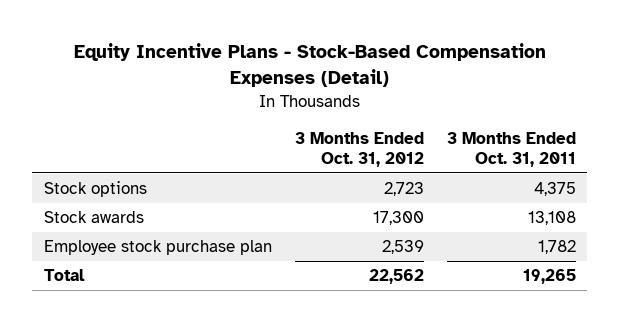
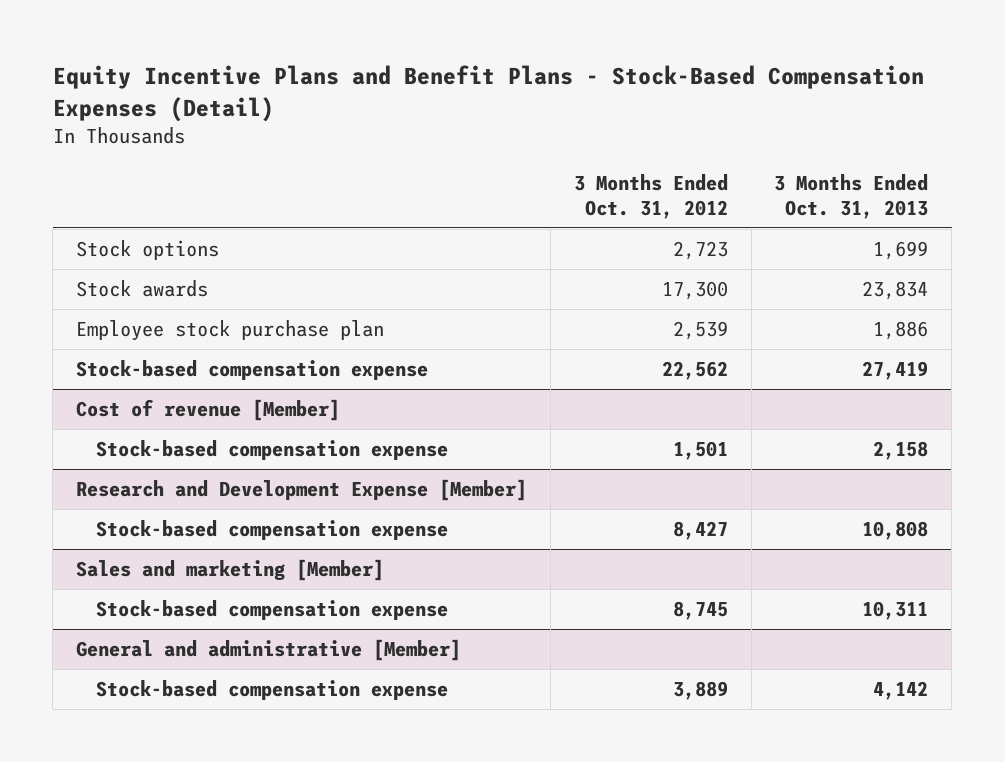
[73,43,546,88] Equity Incentive Plans - Stock-Based Compensation Expenses (Detail) -> [52,65,924,122] Equity Incentive Plans and Benefit Plans - Stock-Based Compensation Expenses (Detail)
[446,131,576,167] 3 Months Ended Oct. 31, 2011 -> none
none -> [774,173,929,219] 3 Months Ended Oct. 31, 2013
[43,269,85,282] Total -> [76,359,429,380] Stock-based compensation expense
none -> [76,398,341,421] Cost of revenue [Member]
none -> [95,439,448,460] Stock-based compensation expense
none -> [76,478,528,501] Research and Development Expense [Member]
none -> [95,519,448,540] Stock-based compensation expense
none -> [76,558,385,581] Sales and marketing [Member]
none -> [95,599,448,620] Stock-based compensation expense
none -> [76,638,462,661] General and administrative [Member]
none -> [95,679,448,700] Stock-based compensation expense

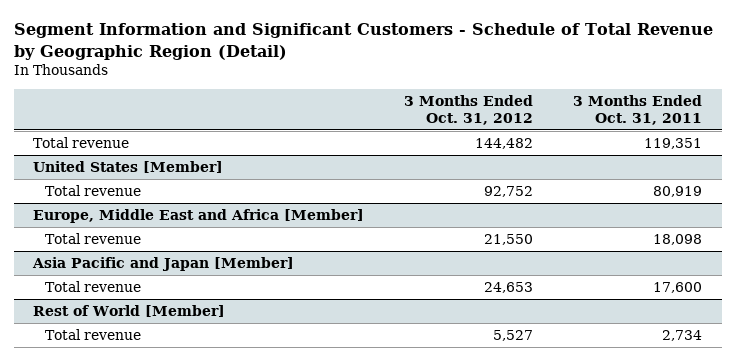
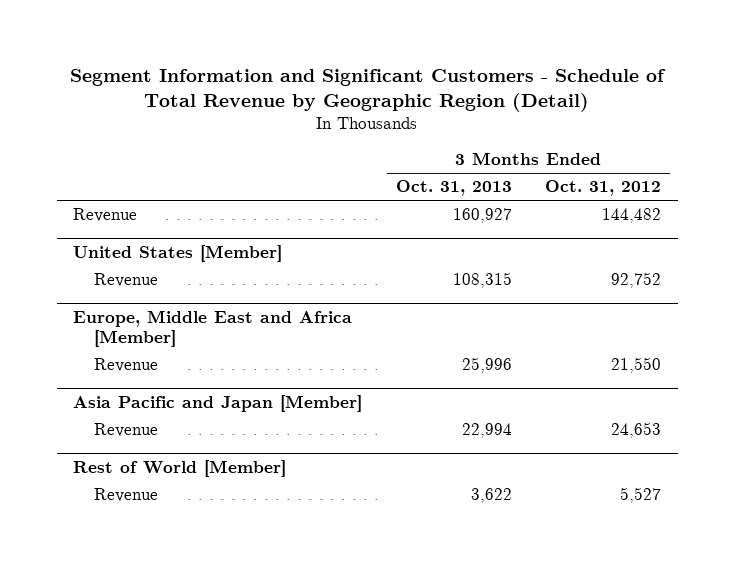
[573,95,703,125] 3 Months Ended Oct. 31, 2011 -> none
none -> [395,180,512,197] Oct. 31, 2013
[33,136,130,148] Total revenue -> [73,208,138,223] Revenue
[45,184,142,196] Total revenue -> [93,273,158,288] Revenue
[45,232,142,244] Total revenue -> [93,358,158,373] Revenue
[45,280,142,292] Total revenue -> [93,423,158,438] Revenue
[45,328,142,340] Total revenue -> [93,488,158,503] Revenue

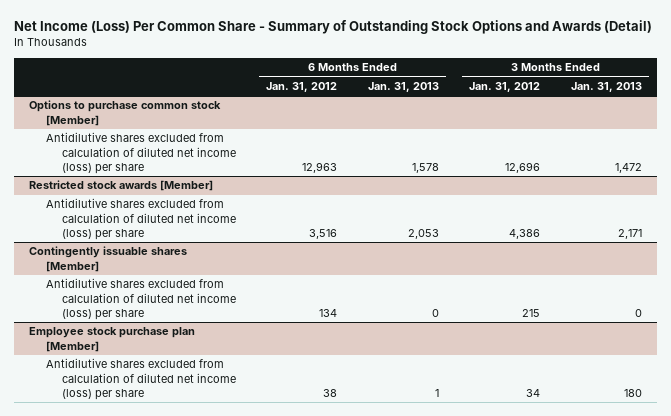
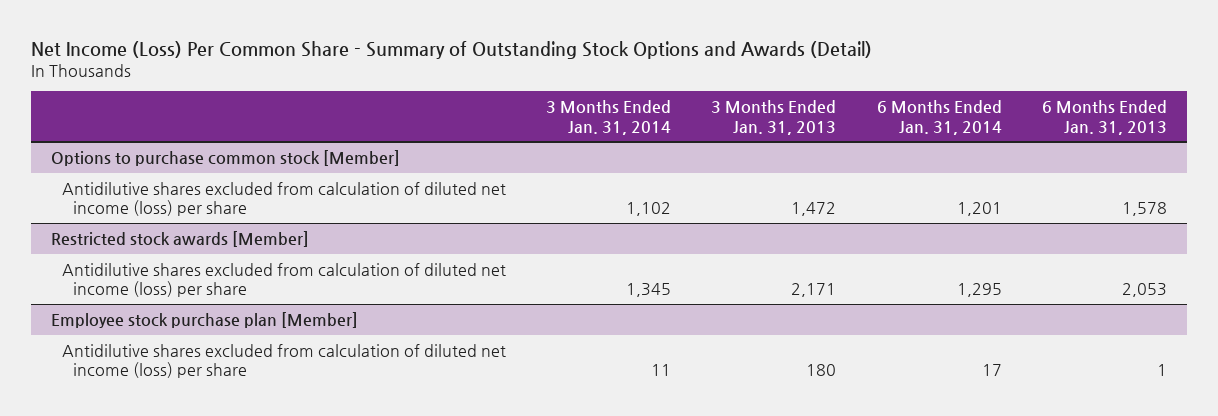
[266,81,338,92] Jan. 31, 2012 -> none
[469,81,541,92] Jan. 31, 2012 -> none
none -> [546,100,672,135] 3 Months Ended Jan. 31, 2014
none -> [876,100,1002,135] 6 Months Ended Jan. 31, 2014
[29,246,188,272] Contingently issuable shares [Member] -> none
[45,278,236,320] Antidilutive shares excluded from calculation of diluted net income (loss) per share -> none

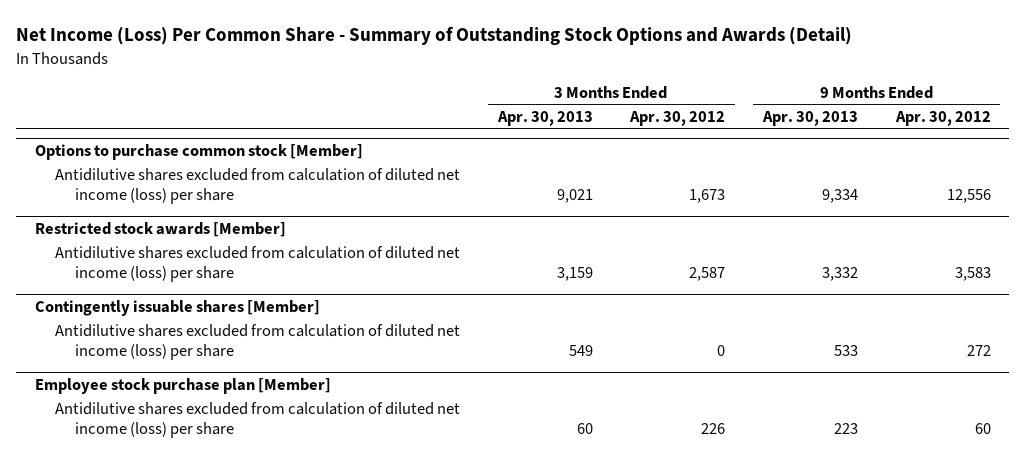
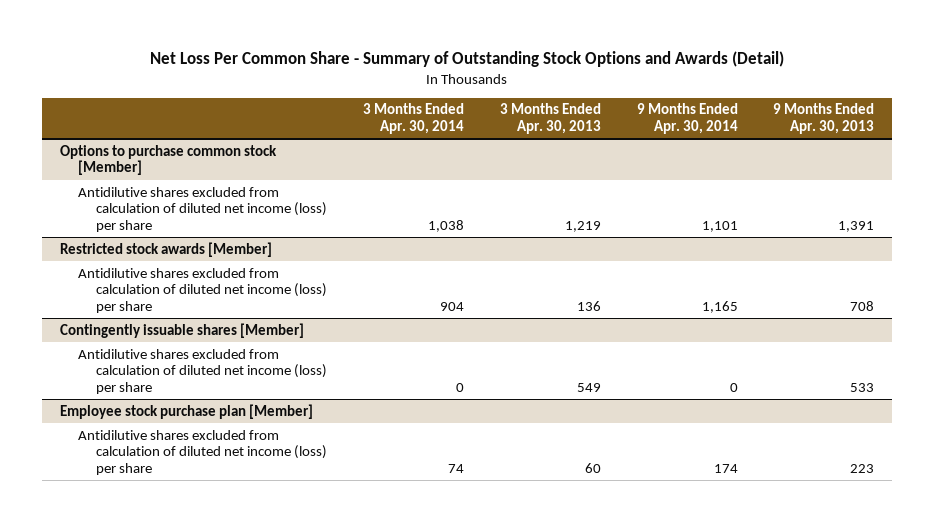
[15,26,852,46] Net Income (Loss) Per Common Share - Summary of Outstanding Stock Options and Awards (Detail) -> [150,51,785,68] Net Loss Per Common Share - Summary of Outstanding Stock Options and Awards (Detail)
[629,110,726,126] Apr. 30, 2012 -> none
[894,110,991,126] Apr. 30, 2012 -> none
none -> [362,103,464,135] 3 Months Ended Apr. 30, 2014
none -> [636,103,738,135] 9 Months Ended Apr. 30, 2014
[556,189,593,204] 9,021 -> [564,220,601,232] 1,219
[821,189,858,204] 9,334 -> [838,220,875,232] 1,391
[556,267,593,282] 3,159 -> [576,300,601,311] 136
[821,267,858,282] 3,332 -> [850,300,875,311] 708

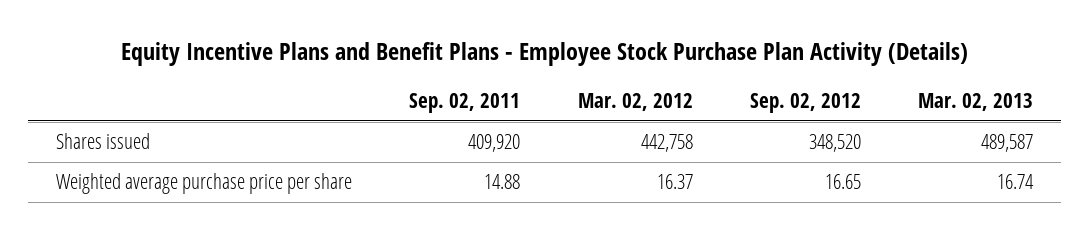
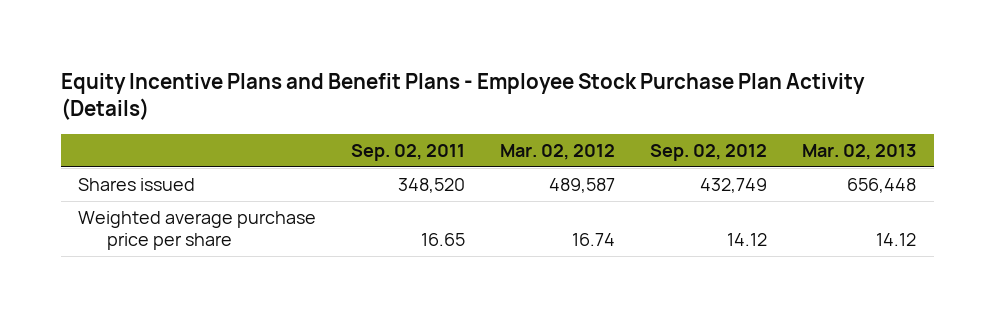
[468,134,521,153] 409,920 -> [398,177,466,193] 348,520
[640,134,693,153] 442,758 -> [549,177,616,193] 489,587
[808,134,861,153] 348,520 -> [700,177,768,193] 432,749
[980,134,1033,153] 489,587 -> [847,177,917,193] 656,448
[484,174,521,190] 14.88 -> [421,232,466,246] 16.65
[656,174,693,190] 16.37 -> [572,232,616,246] 16.74
[824,174,861,190] 16.65 -> [727,232,768,246] 14.12
[996,174,1034,190] 16.74 -> [876,232,917,246] 14.12

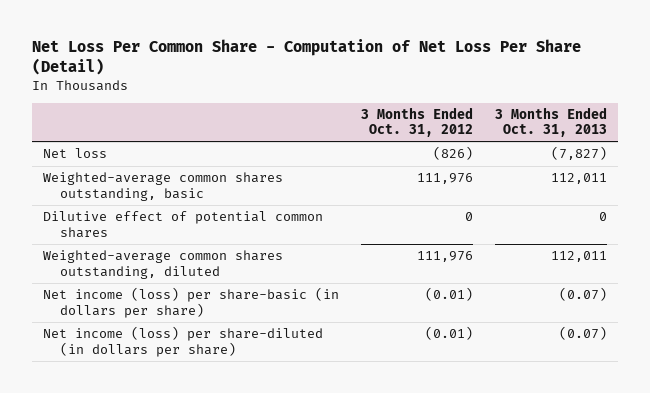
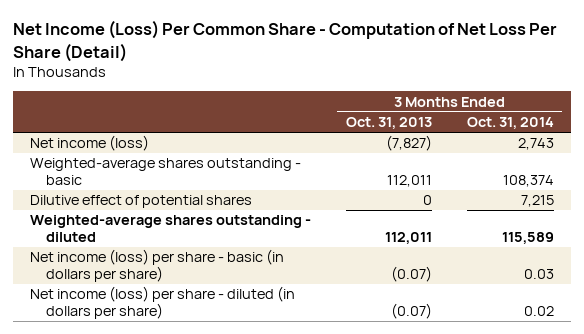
[32,39,582,76] Net Loss Per Common Share - Computation of Net Loss Per Share (Detail) -> [13,20,558,62] Net Income (Loss) Per Common Share - Computation of Net Loss Per Share (Detail)
[360,107,473,138] 3 Months Ended Oct. 31, 2012 -> none
none -> [466,117,554,130] Oct. 31, 2014
[42,148,107,159] Net loss -> [30,135,150,152] Net income (loss)
[42,172,283,201] Weighted-average common shares outstanding, basic -> [30,158,302,186] Weighted-average shares outstanding - basic
[42,211,323,238] Dilutive effect of potential common shares -> [30,195,253,209] Dilutive effect of potential shares
[42,250,283,279] Weighted-average common shares outstanding, diluted -> [30,215,312,243] Weighted-average shares outstanding - diluted
[42,287,339,318] Net income (loss) per share-basic (in dollars per share) -> [30,249,285,283] Net income (loss) per share - basic (in dollars per share)
[42,326,323,357] Net income (loss) per share-diluted (in dollars per share) -> [30,286,296,320] Net income (loss) per share - diluted (in dollars per share)

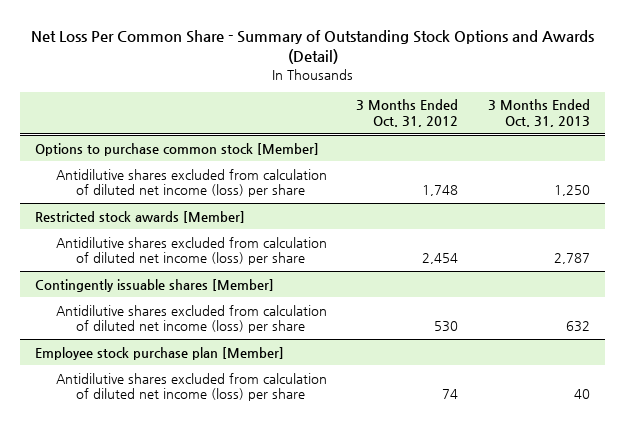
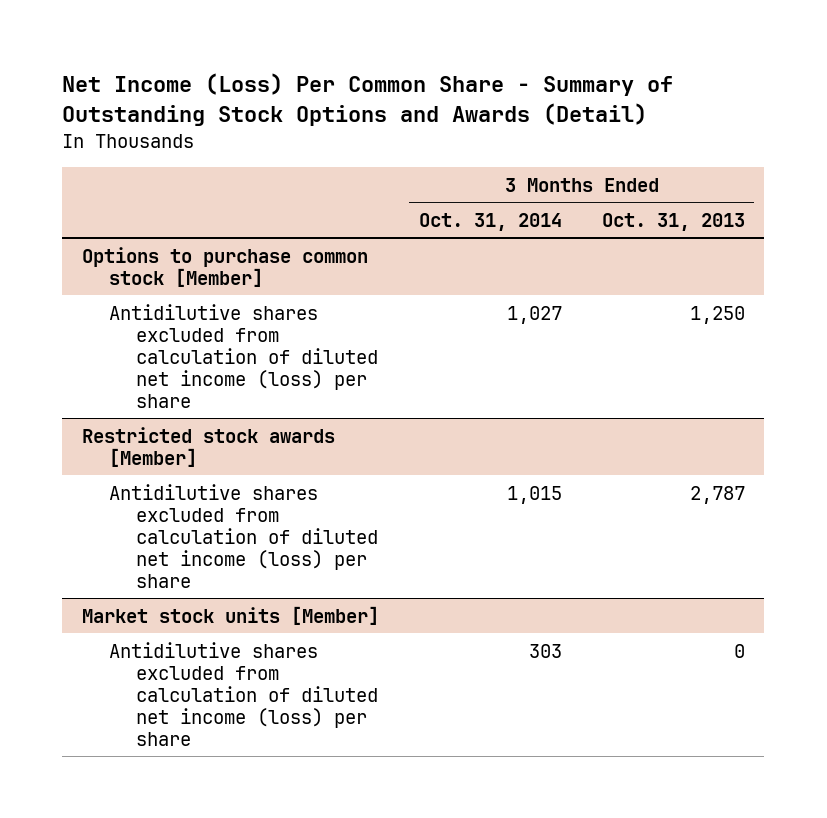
[30,29,594,64] Net Loss Per Common Share - Summary of Outstanding Stock Options and Awards (Detail) -> [62,73,674,126] Net Income (Loss) Per Common Share - Summary of Outstanding Stock Options and Awards (Detail)
[356,99,459,128] 3 Months Ended Oct. 31, 2012 -> none
none -> [418,212,562,231] Oct. 31, 2014
[35,278,275,292] Contingently issuable shares [Member] -> none
[35,346,285,360] Employee stock purchase plan [Member] -> none
[55,372,327,402] Antidilutive shares excluded from calculation of diluted net income (loss) per share -> none
none -> [82,605,380,625] Market stock units [Member]
[566,321,591,333] 632 -> [733,643,745,658] 0

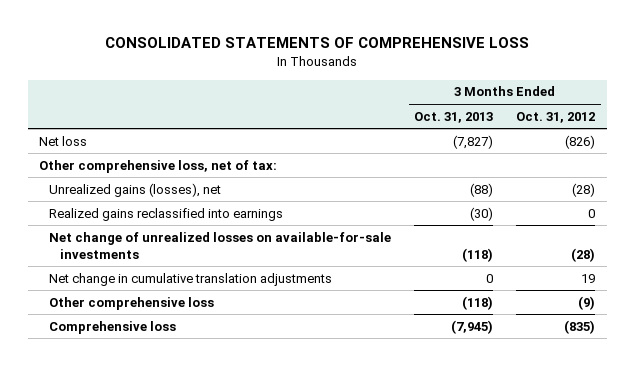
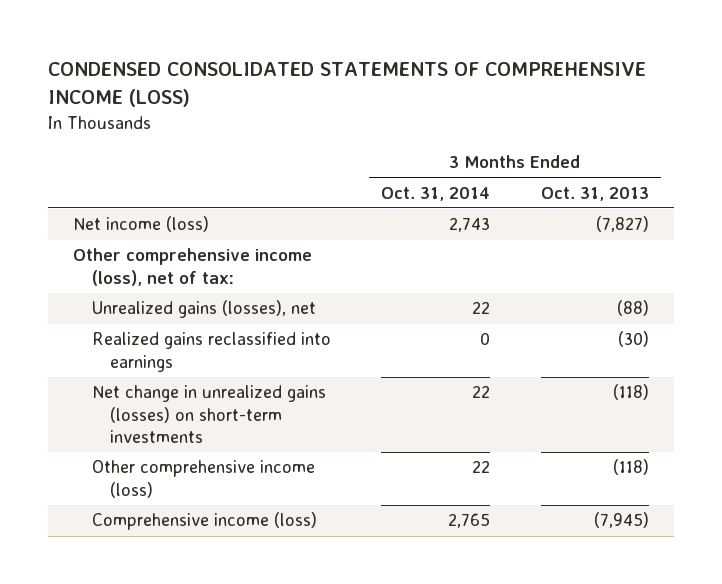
[105,37,530,49] CONSOLIDATED STATEMENTS OF COMPREHENSIVE LOSS -> [48,62,647,108] CONDENSED CONSOLIDATED STATEMENTS OF COMPREHENSIVE INCOME (LOSS)
[516,111,596,123] Oct. 31, 2012 -> none
none -> [381,186,491,201] Oct. 31, 2014
[39,135,88,146] Net loss -> [73,216,210,233] Net income (loss)
[39,159,278,173] Other comprehensive loss, net of tax: -> [73,248,313,286] Other comprehensive income (loss), net of tax:
[49,272,333,286] Net change in cumulative translation adjustments -> none
[49,231,392,259] Net change of unrealized losses on available-for-sale investments -> [91,385,326,443] Net change in unrealized gains (losses) on short-term investments
[49,296,215,310] Other comprehensive loss -> [91,460,315,498] Other comprehensive income (loss)
[49,320,177,334] Comprehensive loss -> [91,512,317,531] Comprehensive income (loss)

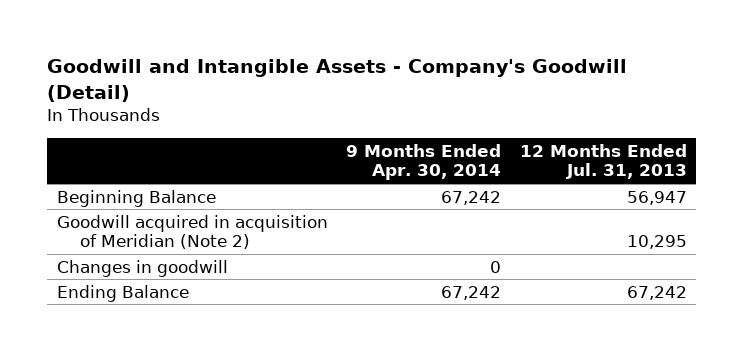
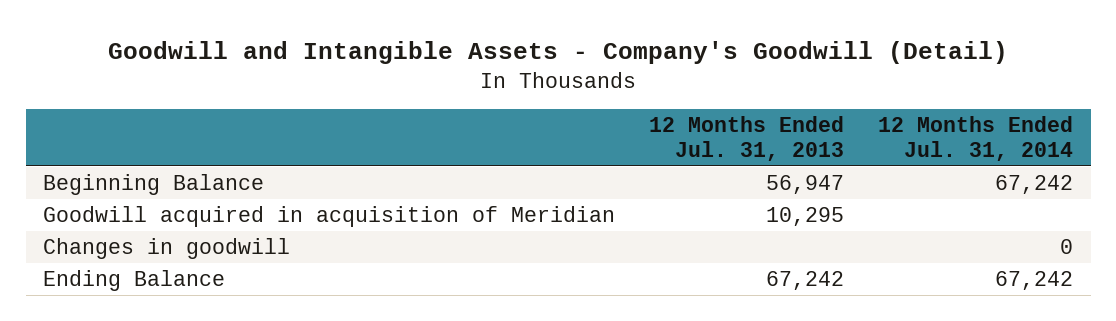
[346,143,502,181] 9 Months Ended Apr. 30, 2014 -> none
none -> [878,115,1074,162] 12 Months Ended Jul. 31, 2014
[56,214,328,250] Goodwill acquired in acquisition of Meridian (Note 2) -> [42,205,615,227] Goodwill acquired in acquisition of Meridian

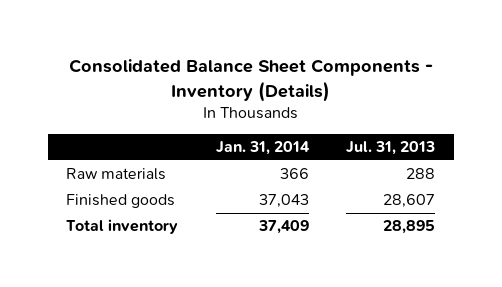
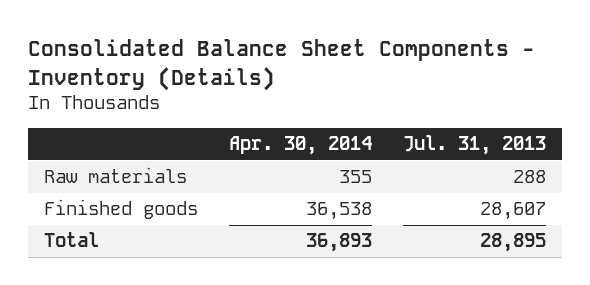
[215,141,310,156] Jan. 31, 2014 -> none
none -> [229,136,373,156] Apr. 30, 2014
[66,219,179,235] Total inventory -> [43,232,99,248] Total

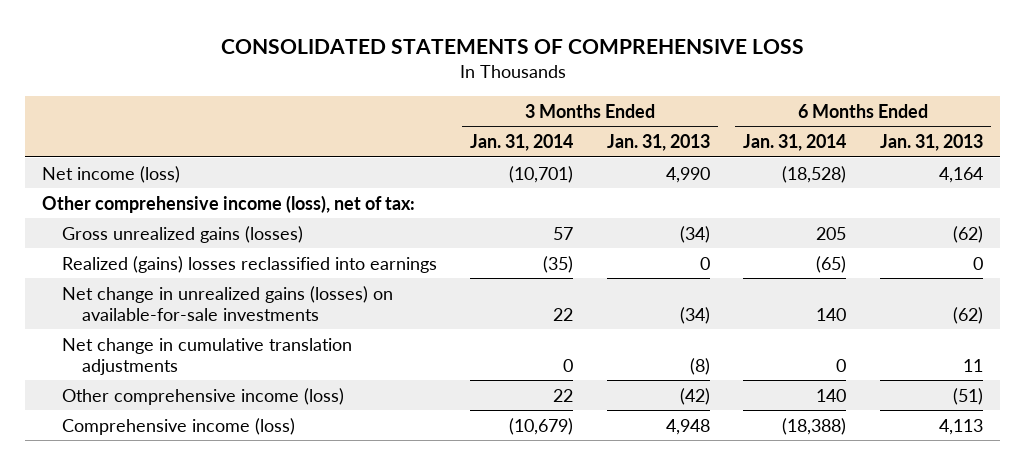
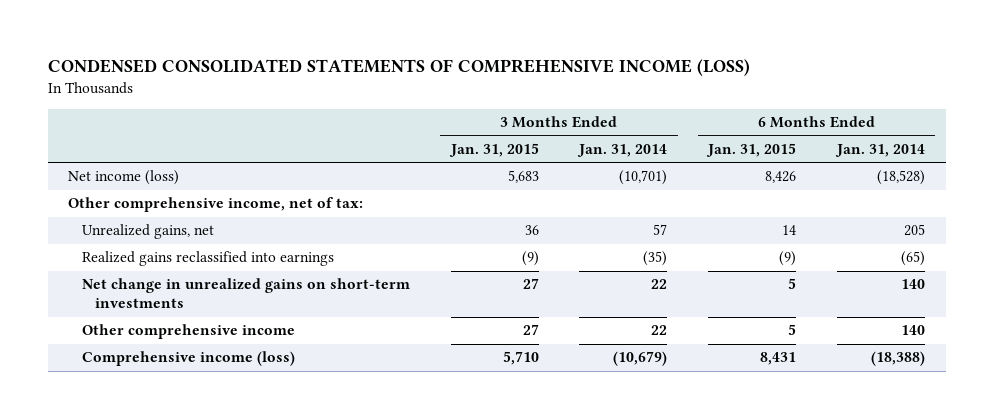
[220,38,804,54] CONSOLIDATED STATEMENTS OF COMPREHENSIVE LOSS -> [47,58,750,76] CONDENSED CONSOLIDATED STATEMENTS OF COMPREHENSIVE INCOME (LOSS)
[606,134,710,152] Jan. 31, 2013 -> none
[879,134,983,152] Jan. 31, 2013 -> none
none -> [448,143,539,158] Jan. 31, 2015
none -> [706,143,797,158] Jan. 31, 2015
[61,337,352,375] Net change in cumulative translation adjustments -> none
[42,194,416,213] Other comprehensive income (loss), net of tax: -> [68,197,364,213] Other comprehensive income, net of tax:
[61,225,303,243] Gross unrealized gains (losses) -> [81,224,214,240] Unrealized gains, net
[61,255,437,273] Realized (gains) losses reclassified into earnings -> [81,251,334,267] Realized gains reclassified into earnings
[61,285,393,321] Net change in unrealized gains (losses) on available-for-sale investments -> [81,278,410,309] Net change in unrealized gains on short-term investments
[61,387,344,405] Other comprehensive income (loss) -> [81,324,295,340] Other comprehensive income

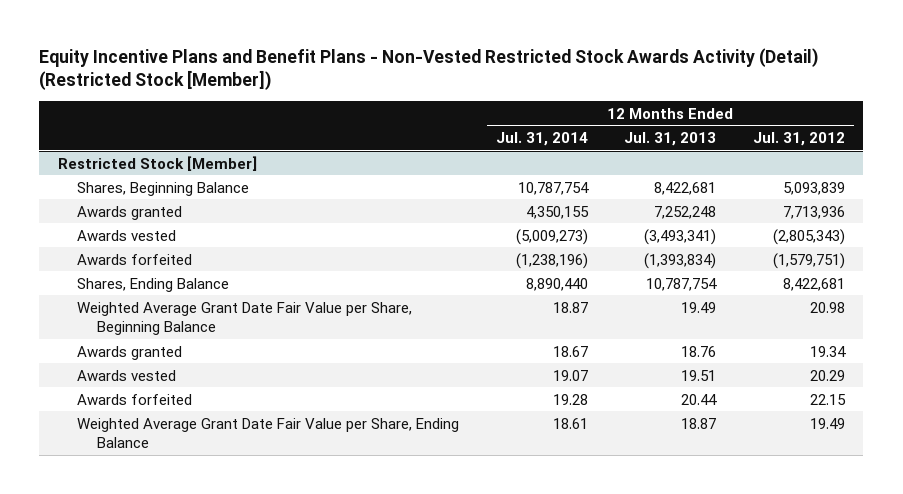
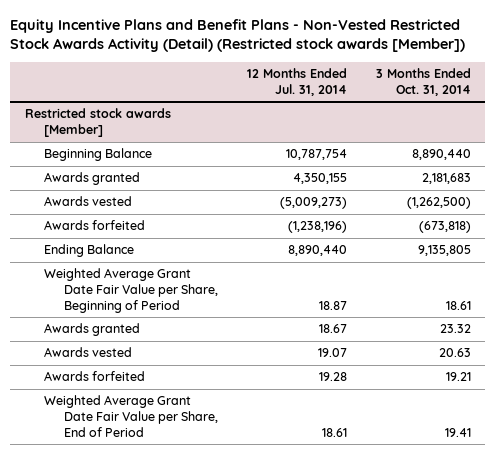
[39,47,820,91] Equity Incentive Plans and Benefit Plans - Non-Vested Restricted Stock Awards Activity (Detail) (Restricted Stock [Member]) -> [10,18,466,53] Equity Incentive Plans and Benefit Plans - Non-Vested Restricted Stock Awards Activity (Detail) (Restricted stock awards [Member])
[624,132,717,147] Jul. 31, 2013 -> none
[753,132,846,147] Jul. 31, 2012 -> none
none -> [375,68,471,96] 3 Months Ended Oct. 31, 2014
[57,155,257,171] Restricted Stock [Member] -> [24,108,171,138] Restricted stock awards [Member]
[77,181,250,196] Shares, Beginning Balance -> [44,148,153,162] Beginning Balance
[77,277,230,292] Shares, Ending Balance -> [44,244,135,258] Ending Balance
[77,301,413,336] Weighted Average Grant Date Fair Value per Share, Beginning Balance -> [44,268,218,313] Weighted Average Grant Date Fair Value per Share, Beginning of Period
[77,417,460,449] Weighted Average Grant Date Fair Value per Share, Ending Balance -> [44,395,218,437] Weighted Average Grant Date Fair Value per Share, End of Period

